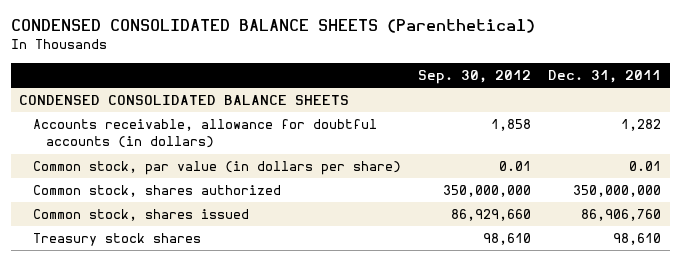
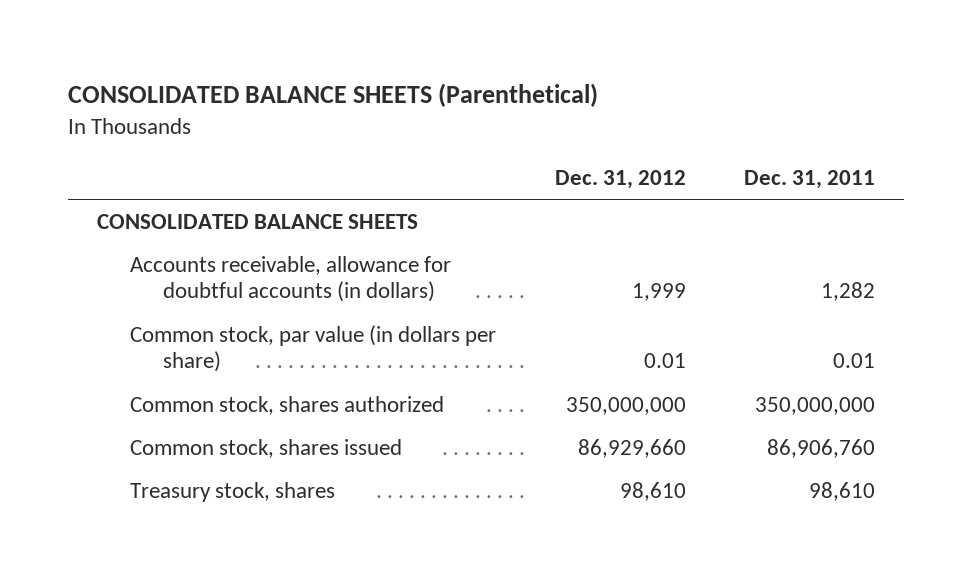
[10,19,535,34] CONDENSED CONSOLIDATED BALANCE SHEETS (Parenthetical) -> [68,83,599,108] CONSOLIDATED BALANCE SHEETS (Parenthetical)
[418,69,532,84] Sep. 30, 2012 -> none
none -> [554,169,686,189] Dec. 31, 2012
[19,95,350,106] CONDENSED CONSOLIDATED BALANCE SHEETS -> [97,213,419,229] CONSOLIDATED BALANCE SHEETS
[32,233,201,247] Treasury stock shares -> [130,481,336,502] Treasury stock, shares

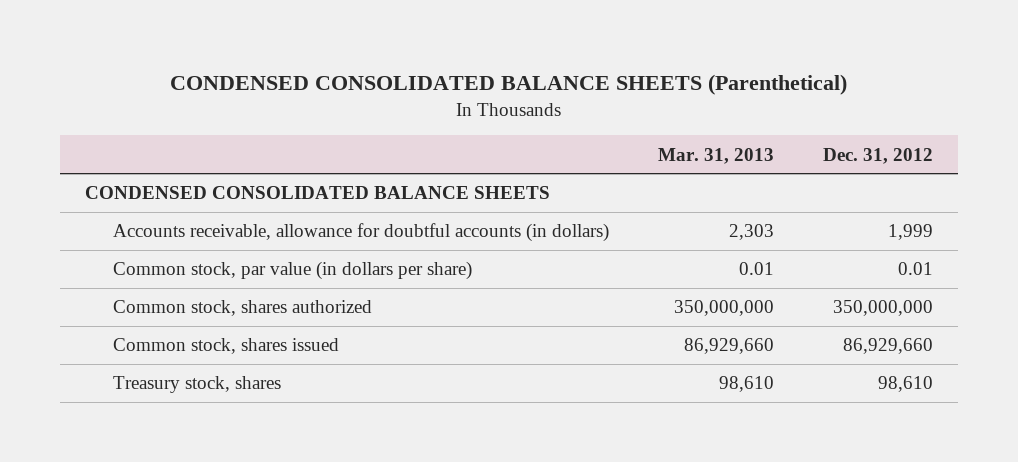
[68,83,599,108] CONSOLIDATED BALANCE SHEETS (Parenthetical) -> [170,74,848,96] CONDENSED CONSOLIDATED BALANCE SHEETS (Parenthetical)
[743,169,875,189] Dec. 31, 2011 -> none
none -> [657,147,774,164] Mar. 31, 2013
[97,213,419,229] CONSOLIDATED BALANCE SHEETS -> [84,186,550,200] CONDENSED CONSOLIDATED BALANCE SHEETS

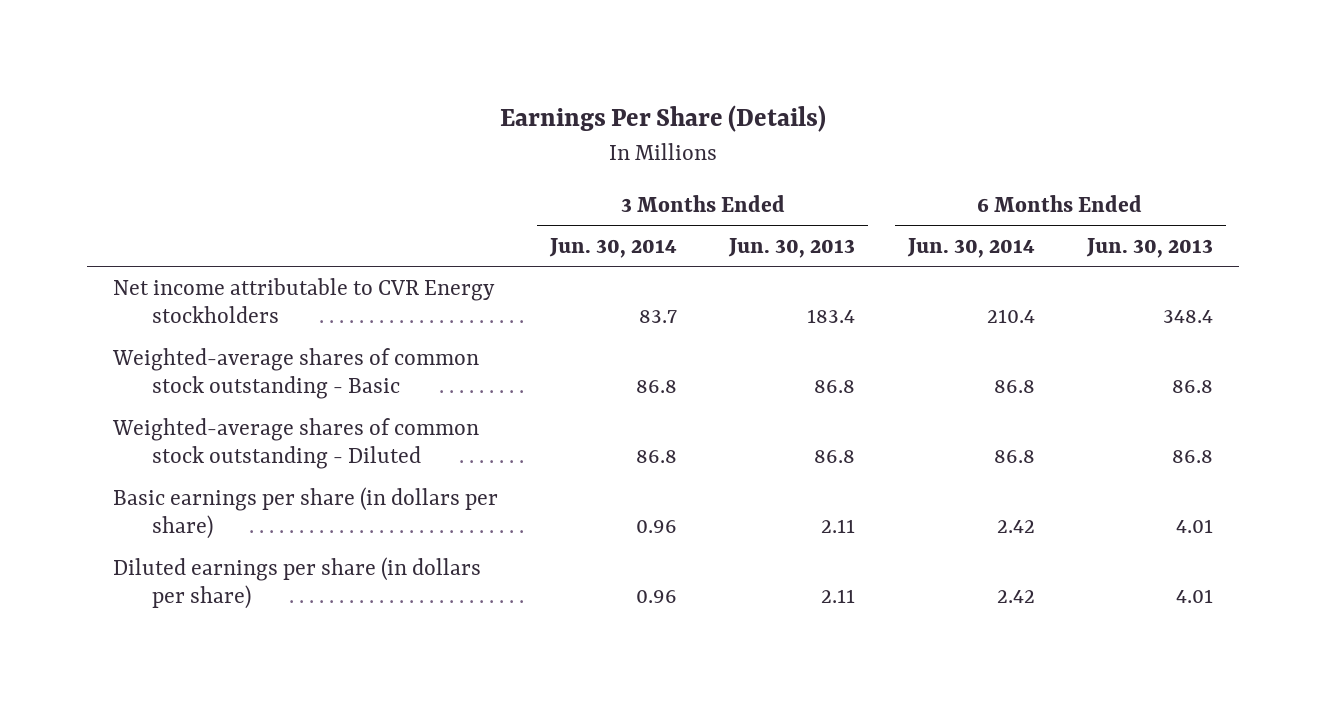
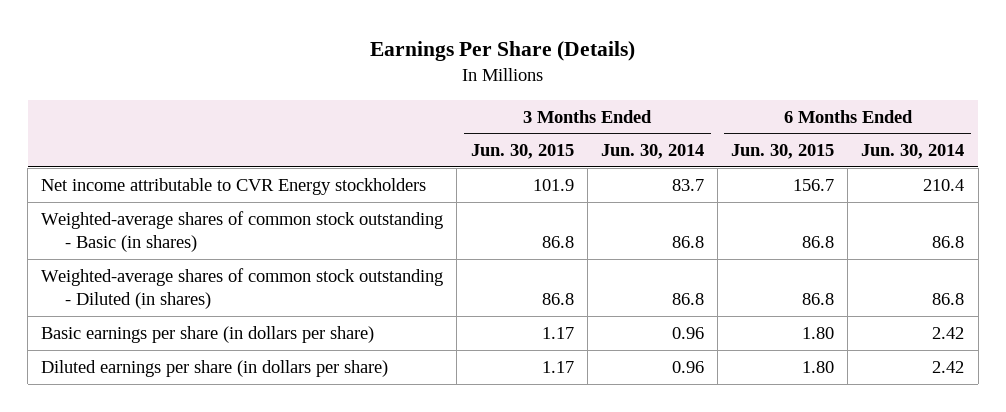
[728,237,856,258] Jun. 30, 2013 -> none
[1085,237,1213,258] Jun. 30, 2013 -> none
none -> [470,144,574,160] Jun. 30, 2015
none -> [731,144,835,160] Jun. 30, 2015
[112,347,480,400] Weighted-average shares of common stock outstanding - Basic -> [41,210,444,253] Weighted-average shares of common stock outstanding - Basic (in shares)
[112,417,480,470] Weighted-average shares of common stock outstanding - Diluted -> [41,267,444,310] Weighted-average shares of common stock outstanding - Diluted (in shares)

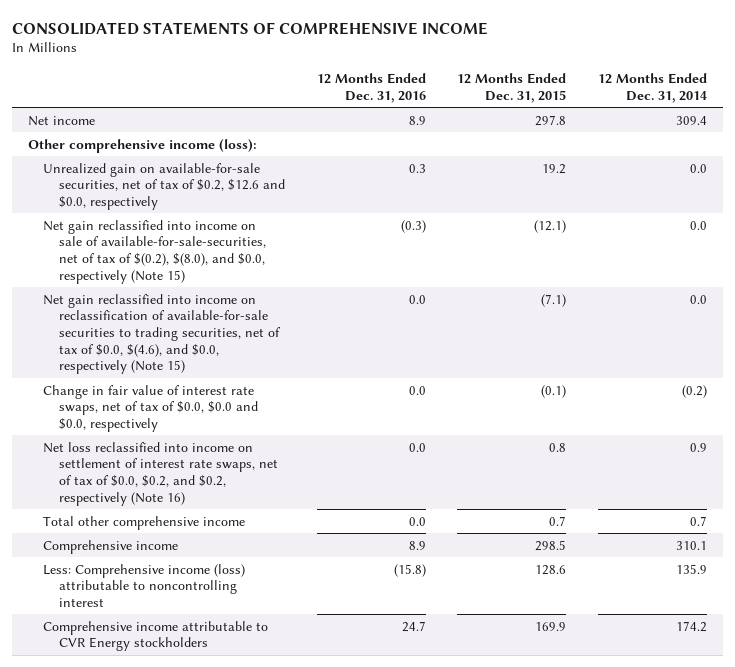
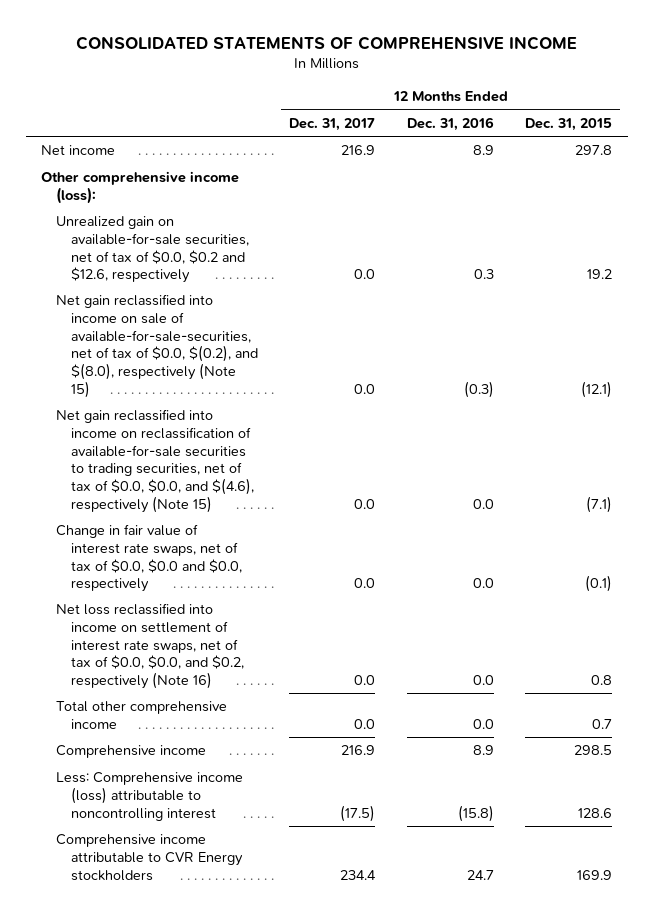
[597,72,707,103] 12 Months Ended Dec. 31, 2014 -> none
none -> [289,117,376,131] Dec. 31, 2017
[43,162,285,210] Unrealized gain on available-for-sale securities, net of tax of $0.2, $12.6 and $0.0, respectively -> [56,216,249,284] Unrealized gain on available-for-sale securities, net of tax of $0.0, $0.2 and $12.6, respectively
[43,219,266,284] Net gain reclassified into income on sale of available-for-sale-securities, net of tax of $(0.2), $(8.0), and $0.0, respectively (Note 15) -> [56,294,258,398] Net gain reclassified into income on sale of available-for-sale-securities, net of tax of $0.0, $(0.2), and $(8.0), respectively (Note 15)
[43,293,281,375] Net gain reclassified into income on reclassification of available-for-sale securities to trading securities, net of tax of $0.0, $(4.6), and $0.0, respectively (Note 15) -> [56,409,254,513] Net gain reclassified into income on reclassification of available-for-sale securities to trading securities, net of tax of $0.0, $0.0, and $(4.6), respectively (Note 15)
[43,441,278,506] Net loss reclassified into income on settlement of interest rate swaps, net of tax of $0.0, $0.2, and $0.2, respectively (Note 16) -> [56,603,244,689] Net loss reclassified into income on settlement of interest rate swaps, net of tax of $0.0, $0.0, and $0.2, respectively (Note 16)

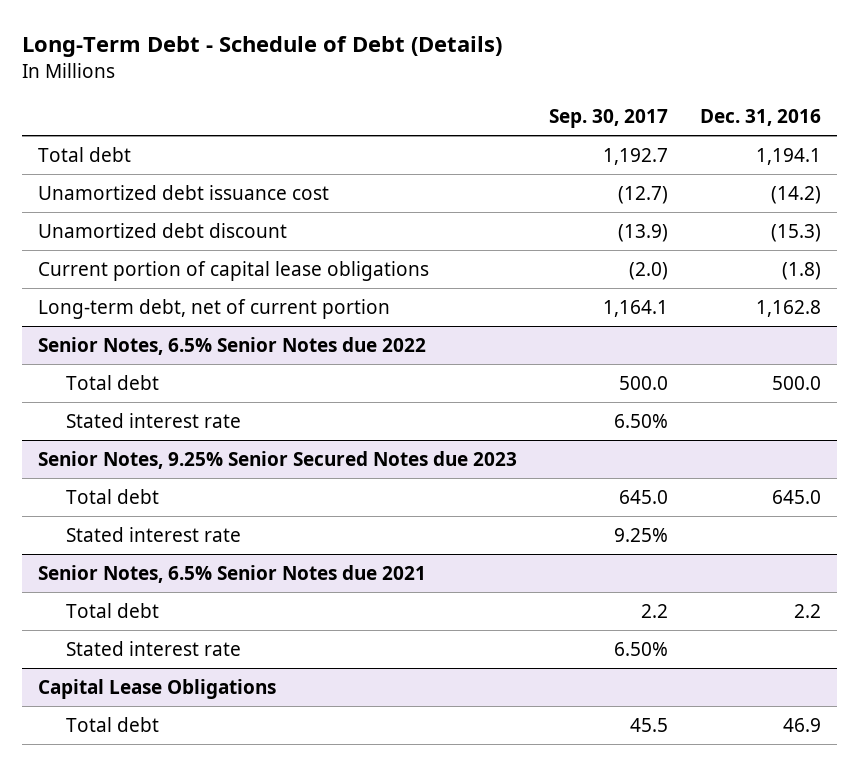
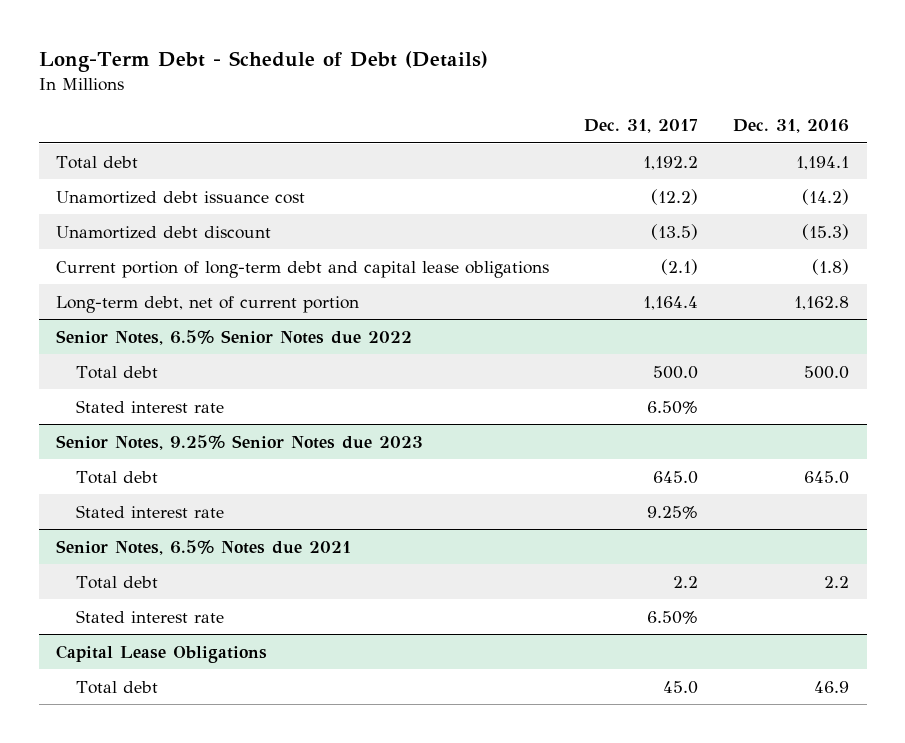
[549,109,669,129] Sep. 30, 2017 -> none
none -> [584,119,699,134] Dec. 31, 2017
[38,260,430,281] Current portion of capital lease obligations -> [56,260,550,278] Current portion of long-term debt and capital lease obligations
[38,450,518,469] Senior Notes, 9.25% Senior Secured Notes due 2023 -> [56,434,424,450] Senior Notes, 9.25% Senior Notes due 2023
[38,564,427,583] Senior Notes, 6.5% Senior Notes due 2021 -> [56,539,352,555] Senior Notes, 6.5% Notes due 2021

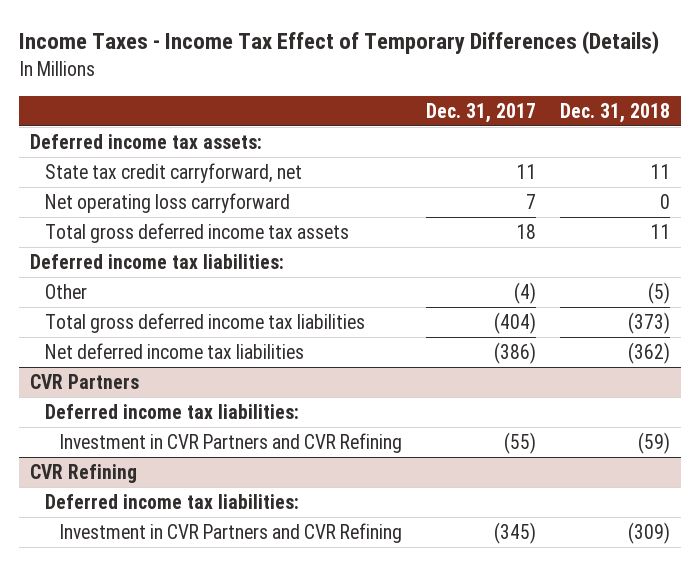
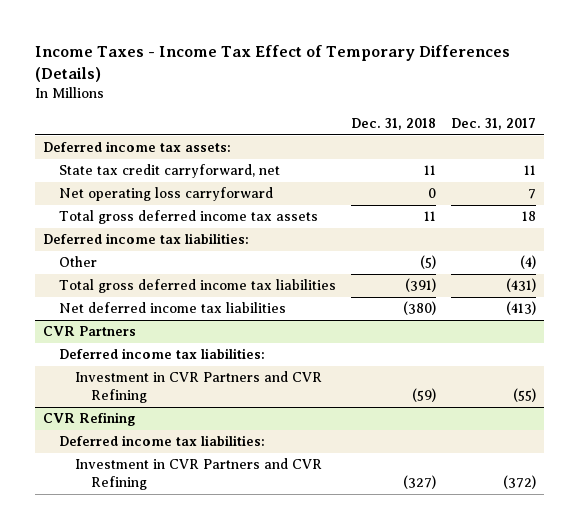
[494,311,537,334] (404) -> [506,278,537,293] (431)
[627,311,670,334] (373) -> [405,278,437,293] (391)
[494,341,537,364] (386) -> [506,301,537,316] (413)
[627,341,670,364] (362) -> [403,301,437,316] (380)
[494,521,537,544] (345) -> [503,475,537,490] (372)
[627,521,670,544] (309) -> [403,475,437,490] (327)

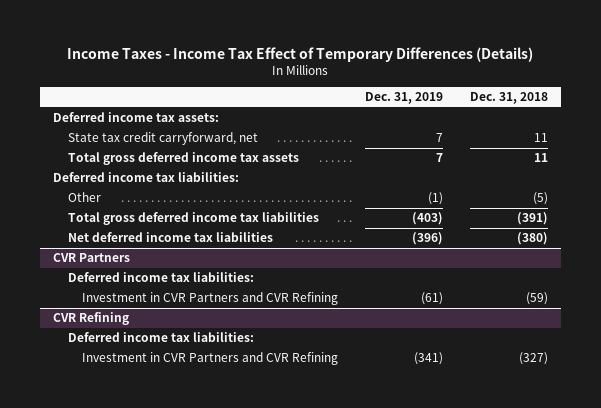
[451,118,537,131] Dec. 31, 2017 -> none
none -> [364,92,443,105] Dec. 31, 2019
[58,187,273,202] Net operating loss carryforward -> none

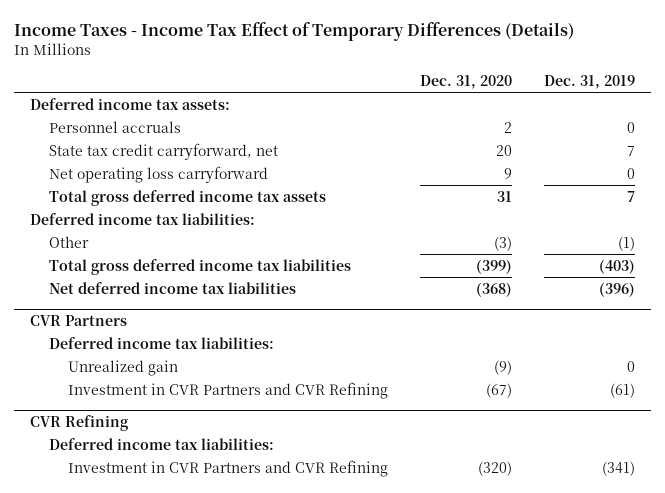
[469,92,548,105] Dec. 31, 2018 -> none
none -> [420,74,513,89] Dec. 31, 2020
none -> [48,120,181,133] Personnel accruals
none -> [48,165,268,183] Net operating loss carryforward
none -> [67,359,178,376] Unrealized gain

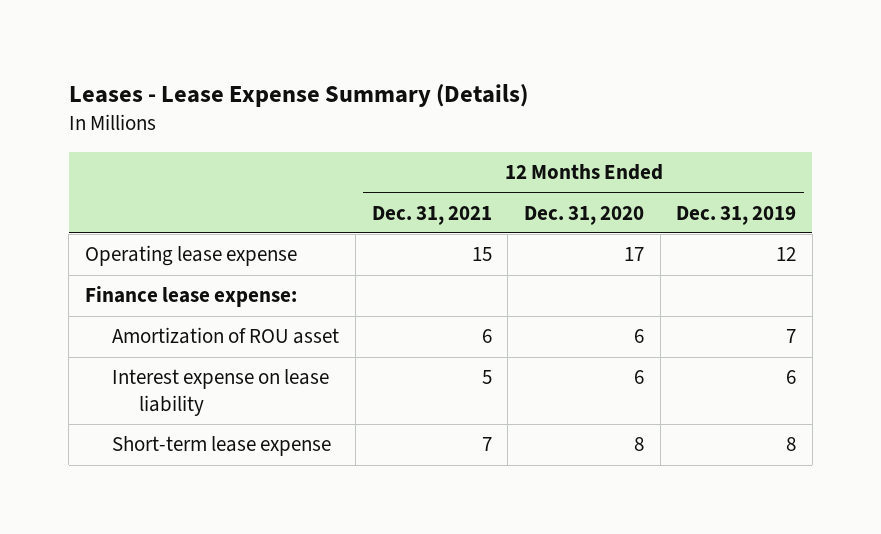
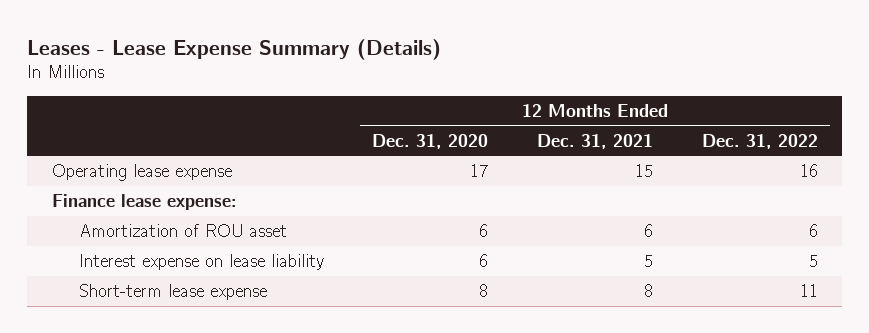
[676,205,797,225] Dec. 31, 2019 -> none
none -> [701,133,818,149] Dec. 31, 2022
[481,437,492,452] 7 -> [643,283,653,297] 8

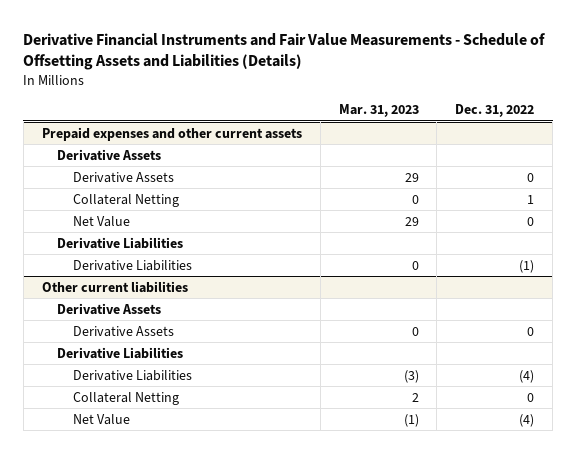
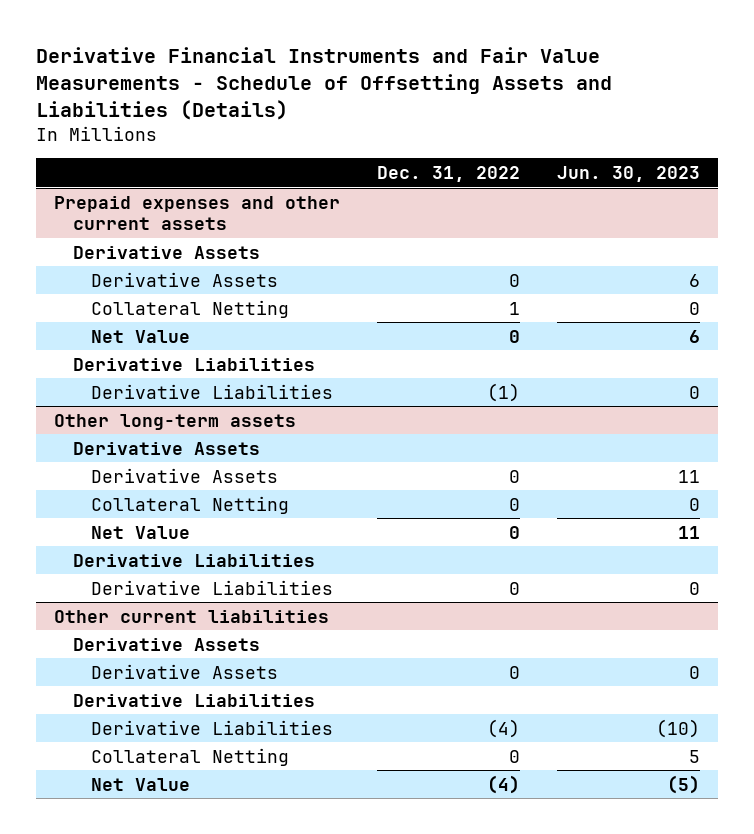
[338,104,419,118] Mar. 31, 2023 -> none
none -> [556,165,700,182] Jun. 30, 2023
none -> [54,413,297,430] Other long-term assets
none -> [72,441,260,455] Derivative Assets
none -> [91,467,279,483] Derivative Assets
none -> [91,495,290,514] Collateral Netting
none -> [91,525,191,539] Net Value
none -> [72,553,315,567] Derivative Liabilities
none -> [91,579,334,595] Derivative Liabilities

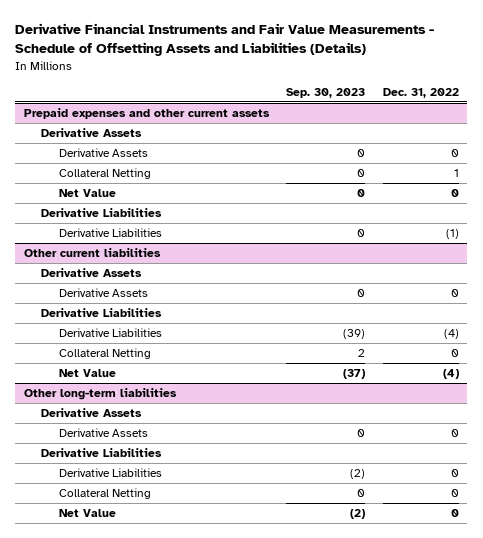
[556,165,700,182] Jun. 30, 2023 -> none
none -> [286,88,366,99] Sep. 30, 2023
[54,413,297,430] Other long-term assets -> none
[72,441,260,455] Derivative Assets -> none
[91,467,279,483] Derivative Assets -> none
[91,495,290,514] Collateral Netting -> none
[91,525,191,539] Net Value -> none
[72,553,315,567] Derivative Liabilities -> none
[91,579,334,595] Derivative Liabilities -> none
none -> [24,388,178,401] Other long-term liabilities
none -> [41,408,143,418] Derivative Assets
none -> [58,428,148,438] Derivative Assets
none -> [41,448,163,458] Derivative Liabilities
none -> [58,468,162,478] Derivative Liabilities
none -> [58,488,151,500] Collateral Netting
none -> [58,509,116,518] Net Value

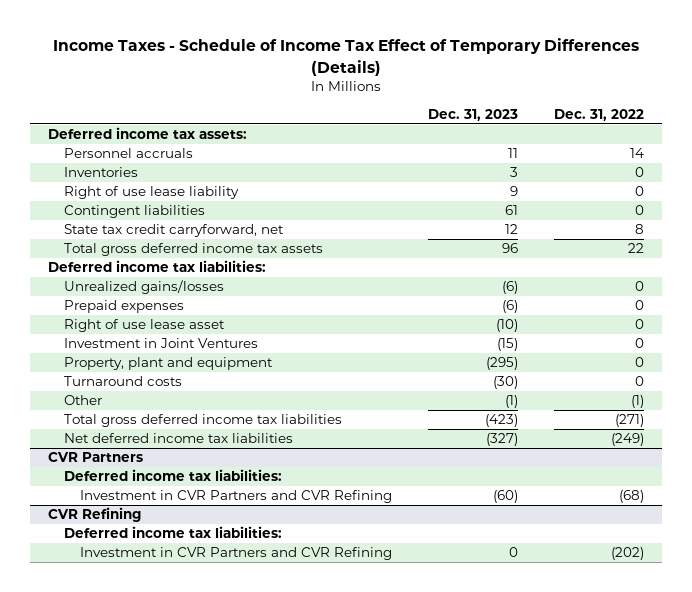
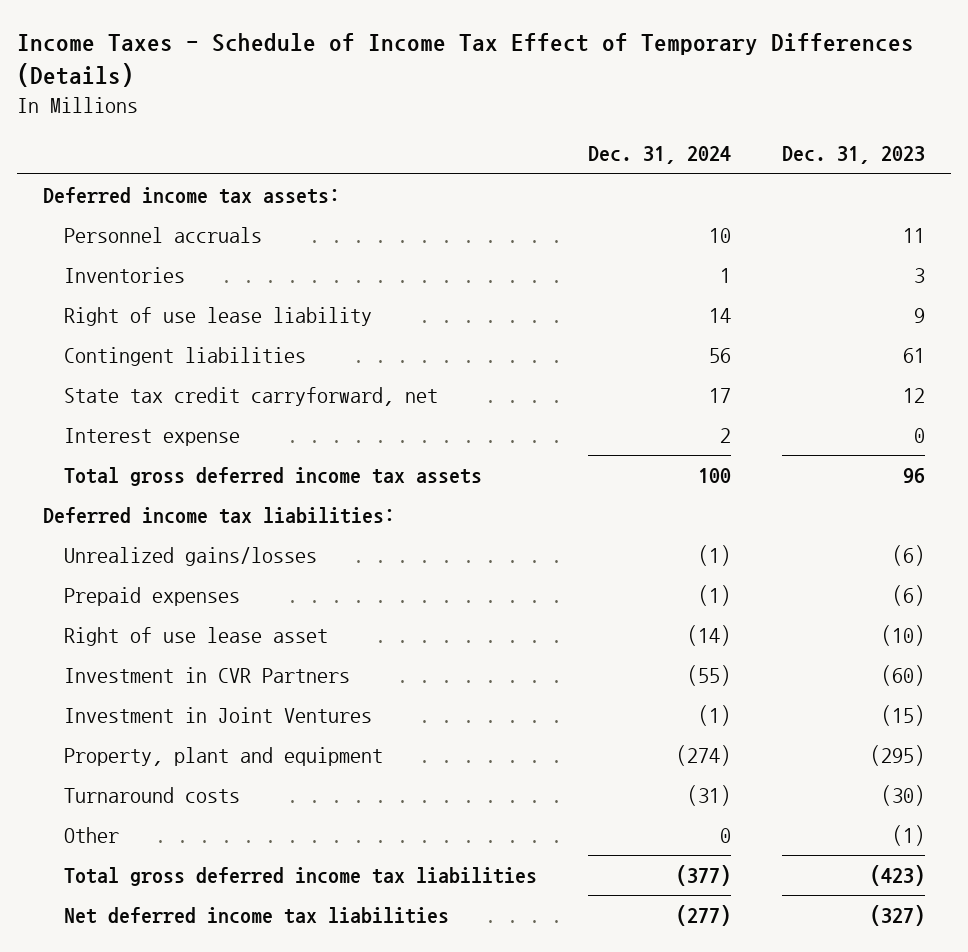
[553,108,644,121] Dec. 31, 2022 -> none
none -> [587,146,731,165] Dec. 31, 2024
none -> [63,428,240,447] Interest expense
none -> [63,667,350,684] Investment in CVR Partners
[48,452,144,463] CVR Partners -> none
[64,469,283,482] Deferred income tax liabilities: -> none
[80,490,393,504] Investment in CVR Partners and CVR Refining -> none
[48,507,142,523] CVR Refining -> none
[64,526,283,539] Deferred income tax liabilities: -> none
[80,547,393,561] Investment in CVR Partners and CVR Refining -> none

